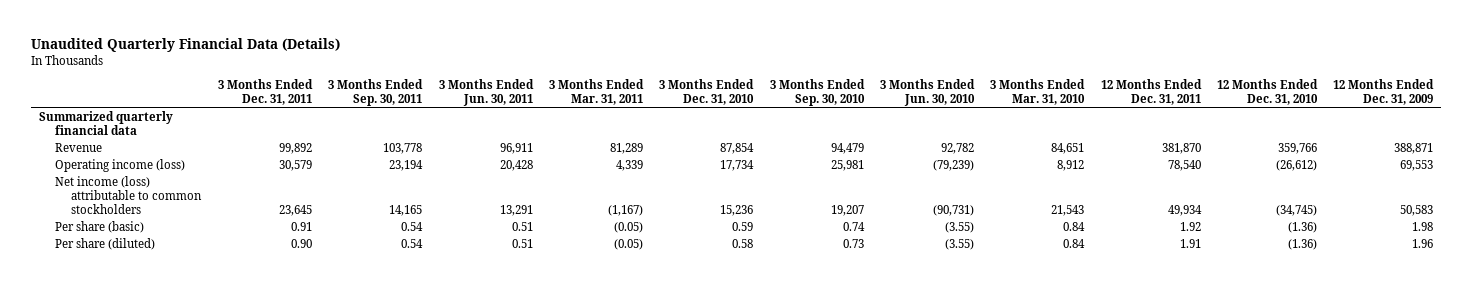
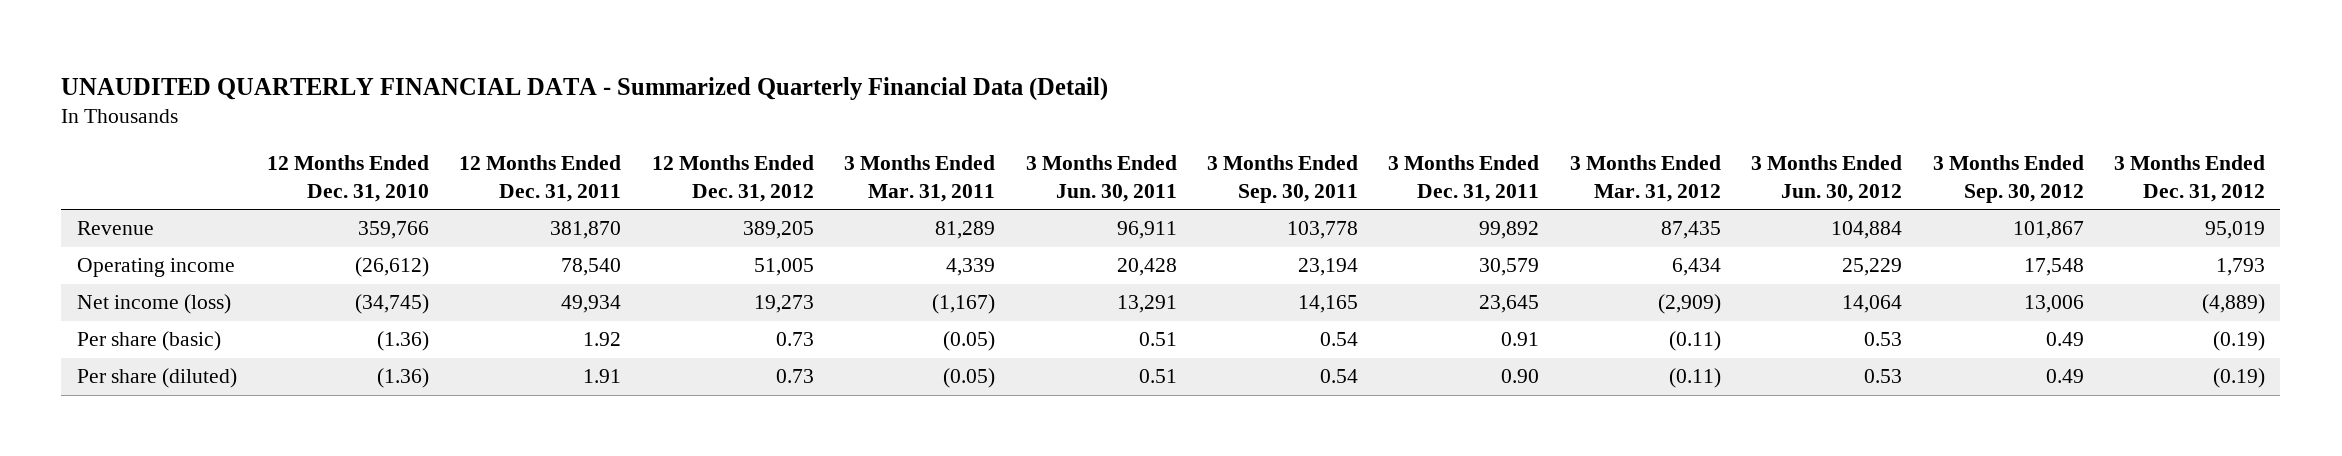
[30,37,340,52] Unaudited Quarterly Financial Data (Details) -> [61,76,1109,101] UNAUDITED QUARTERLY FINANCIAL DATA - Summarized Quarterly Financial Data (Detail)
[659,78,755,105] 3 Months Ended Dec. 31, 2010 -> none
[769,78,865,106] 3 Months Ended Sep. 30, 2010 -> none
[879,78,975,106] 3 Months Ended Jun. 30, 2010 -> none
[990,78,1086,105] 3 Months Ended Mar. 31, 2010 -> none
[1333,78,1435,105] 12 Months Ended Dec. 31, 2009 -> none
none -> [651,154,814,202] 12 Months Ended Dec. 31, 2012
none -> [1569,154,1721,202] 3 Months Ended Mar. 31, 2012
none -> [1751,154,1903,202] 3 Months Ended Jun. 30, 2012
none -> [1932,154,2084,203] 3 Months Ended Sep. 30, 2012
none -> [2114,154,2266,202] 3 Months Ended Dec. 31, 2012
[39,110,174,135] Summarized quarterly financial data -> none
[55,158,186,172] Operating income (loss) -> [76,258,235,278] Operating income
[55,175,203,214] Net income (loss) attributable to common stockholders -> [76,294,231,315] Net income (loss)

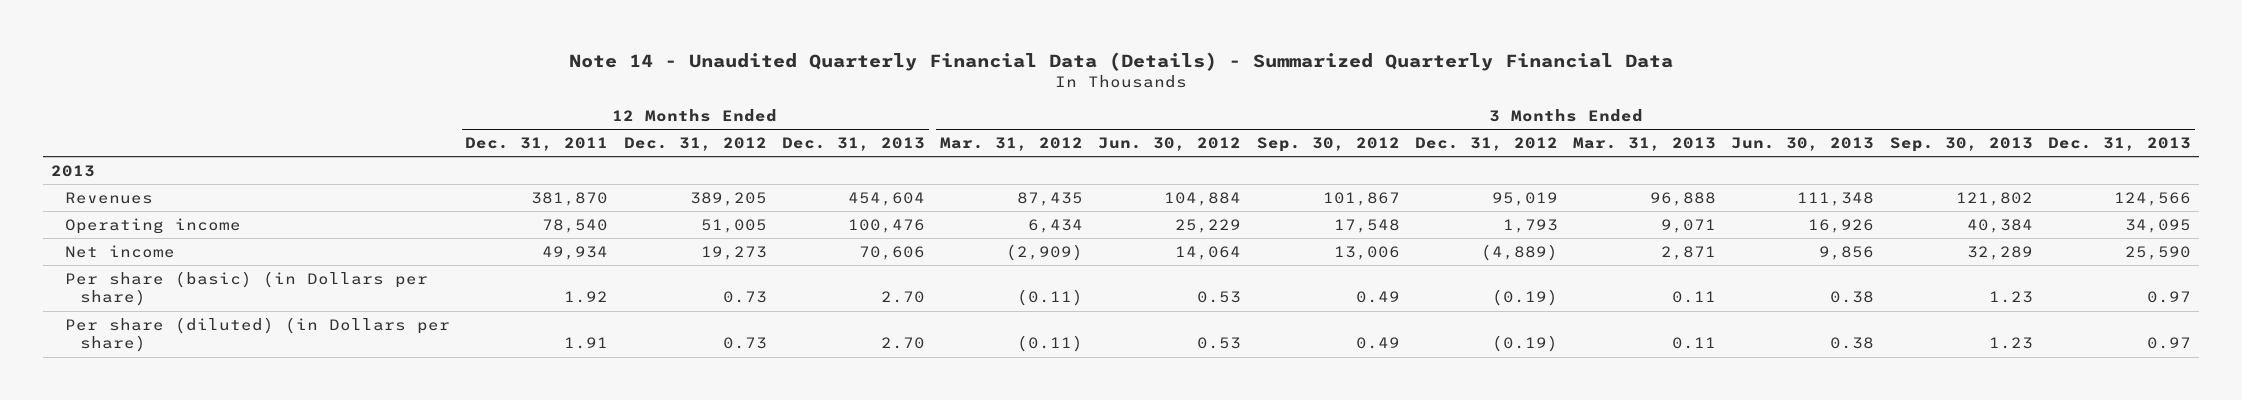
[61,76,1109,101] UNAUDITED QUARTERLY FINANCIAL DATA - Summarized Quarterly Financial Data (Detail) -> [568,51,1673,71] Note 14 - Unaudited Quarterly Financial Data (Details) - Summarized Quarterly Financial Data
[267,154,430,202] 12 Months Ended Dec. 31, 2010 -> none
[844,154,996,202] 3 Months Ended Mar. 31, 2011 -> none
[1025,154,1177,202] 3 Months Ended Jun. 30, 2011 -> none
[1207,154,1359,203] 3 Months Ended Sep. 30, 2011 -> none
[1388,154,1540,202] 3 Months Ended Dec. 31, 2011 -> none
none -> [781,137,925,152] Dec. 31, 2013
none -> [1573,137,1717,152] Mar. 31, 2013
none -> [1731,137,1875,152] Jun. 30, 2013
none -> [1889,137,2033,153] Sep. 30, 2013
none -> [2047,137,2191,152] Dec. 31, 2013
none -> [50,164,95,177] 2013
[76,221,154,236] Revenue -> [65,191,154,204] Revenues
[76,294,231,315] Net income (loss) -> [65,244,176,258] Net income
[76,331,221,352] Per share (basic) -> [65,270,429,307] Per share (basic) (in Dollars per share)
[76,368,237,389] Per share (diluted) -> [65,316,451,353] Per share (diluted) (in Dollars per share)

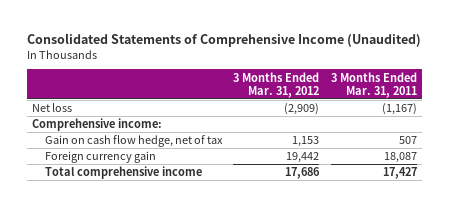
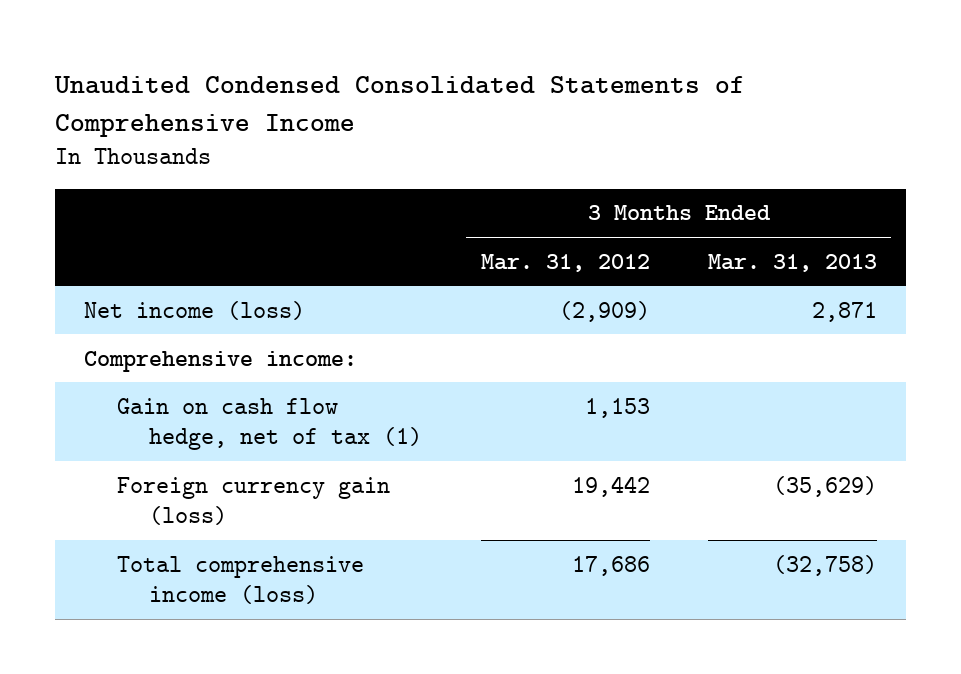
[26,32,421,47] Consolidated Statements of Comprehensive Income (Unaudited) -> [54,76,746,138] Unaudited Condensed Consolidated Statements of Comprehensive Income
[330,71,417,98] 3 Months Ended Mar. 31, 2011 -> none
none -> [707,253,877,272] Mar. 31, 2013
[32,103,73,113] Net loss -> [84,300,306,320] Net income (loss)
[44,135,223,148] Gain on cash flow hedge, net of tax -> [116,397,423,451] Gain on cash flow hedge, net of tax (1)
[44,151,156,164] Foreign currency gain -> [116,476,390,526] Foreign currency gain (loss)
[44,166,202,180] Total comprehensive income -> [116,555,364,605] Total comprehensive income (loss)

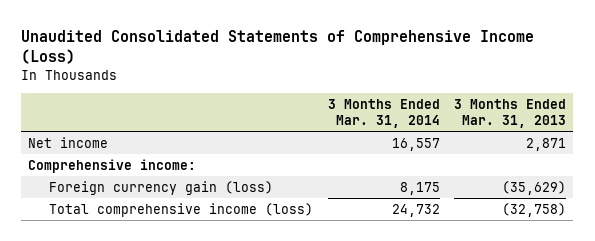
[54,76,746,138] Unaudited Condensed Consolidated Statements of Comprehensive Income -> [21,29,535,65] Unaudited Consolidated Statements of Comprehensive Income (Loss)
[480,253,650,272] Mar. 31, 2012 -> none
none -> [327,98,440,129] 3 Months Ended Mar. 31, 2014
[84,300,306,320] Net income (loss) -> [28,136,109,148] Net income
[116,397,423,451] Gain on cash flow hedge, net of tax (1) -> none

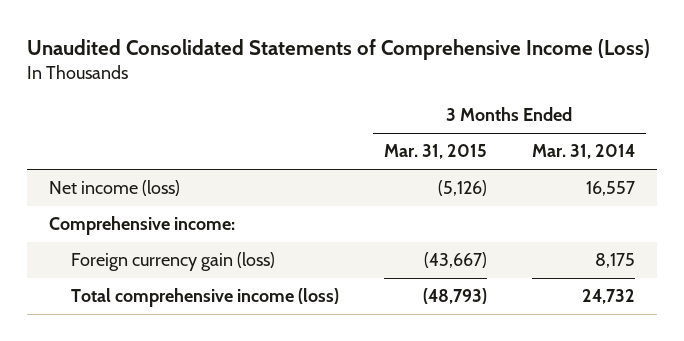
[454,98,567,129] 3 Months Ended Mar. 31, 2013 -> none
none -> [383,144,487,160] Mar. 31, 2015
[28,136,109,148] Net income -> [49,180,181,197] Net income (loss)

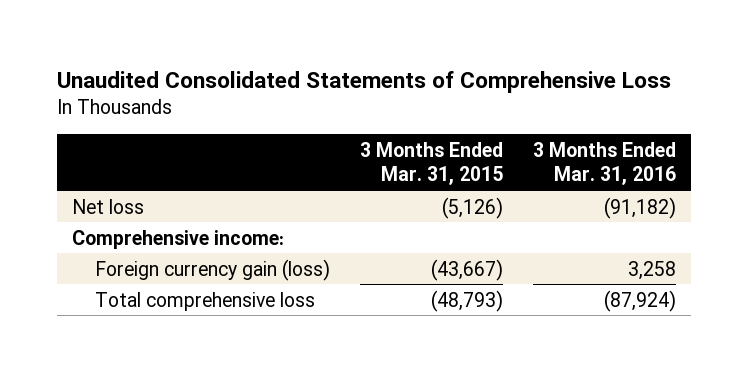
[26,38,650,60] Unaudited Consolidated Statements of Comprehensive Income (Loss) -> [57,70,672,93] Unaudited Consolidated Statements of Comprehensive Loss
[531,144,635,160] Mar. 31, 2014 -> none
none -> [532,141,676,186] 3 Months Ended Mar. 31, 2016
[49,180,181,197] Net income (loss) -> [72,198,145,214] Net loss
[71,288,340,308] Total comprehensive income (loss) -> [95,291,316,311] Total comprehensive loss

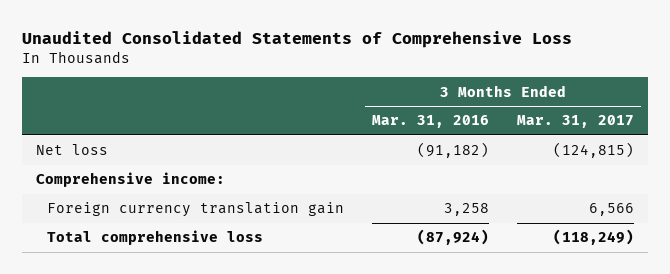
[360,141,504,186] 3 Months Ended Mar. 31, 2015 -> none
none -> [516,115,634,129] Mar. 31, 2017
[95,258,331,281] Foreign currency gain (loss) -> [47,202,345,218] Foreign currency translation gain

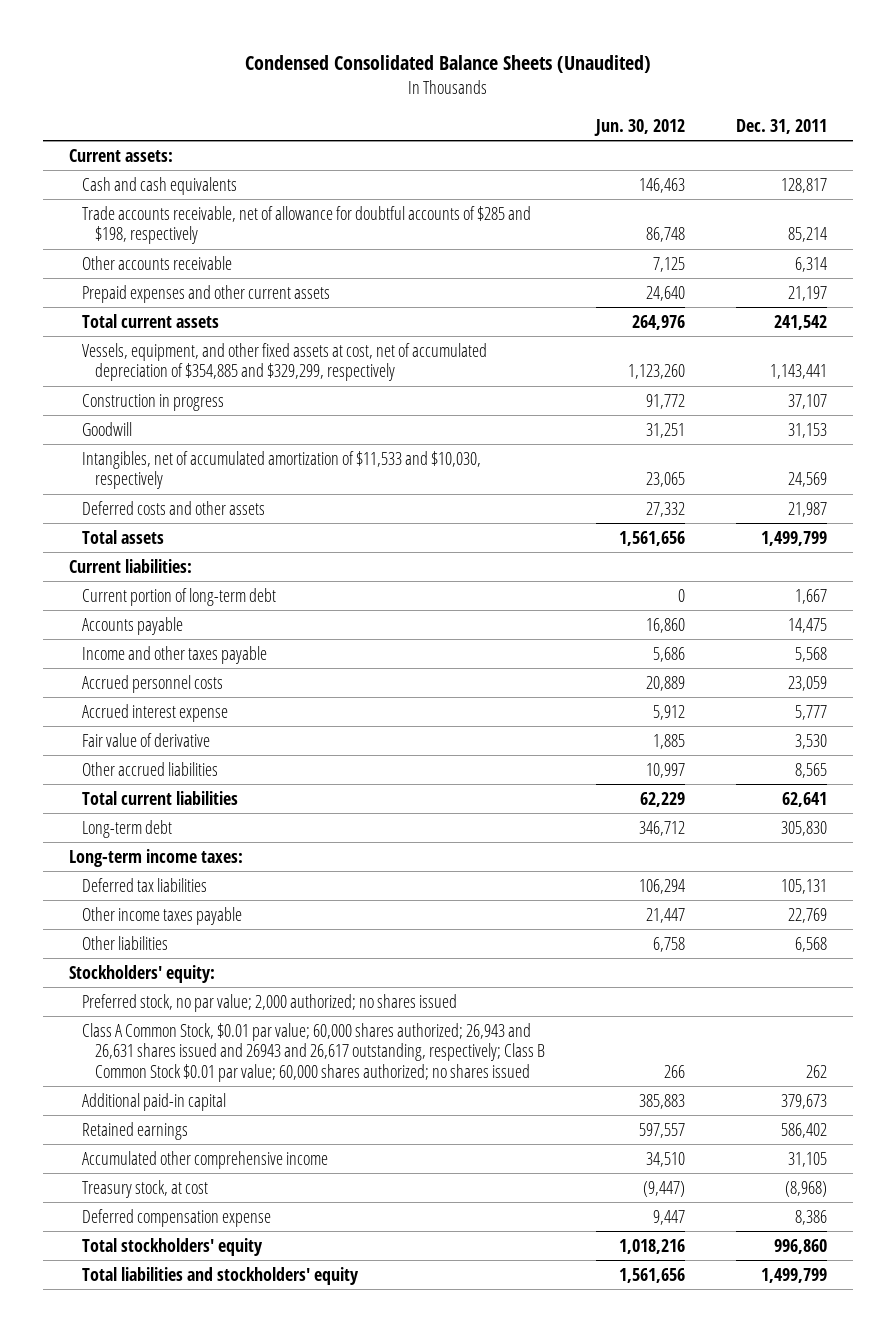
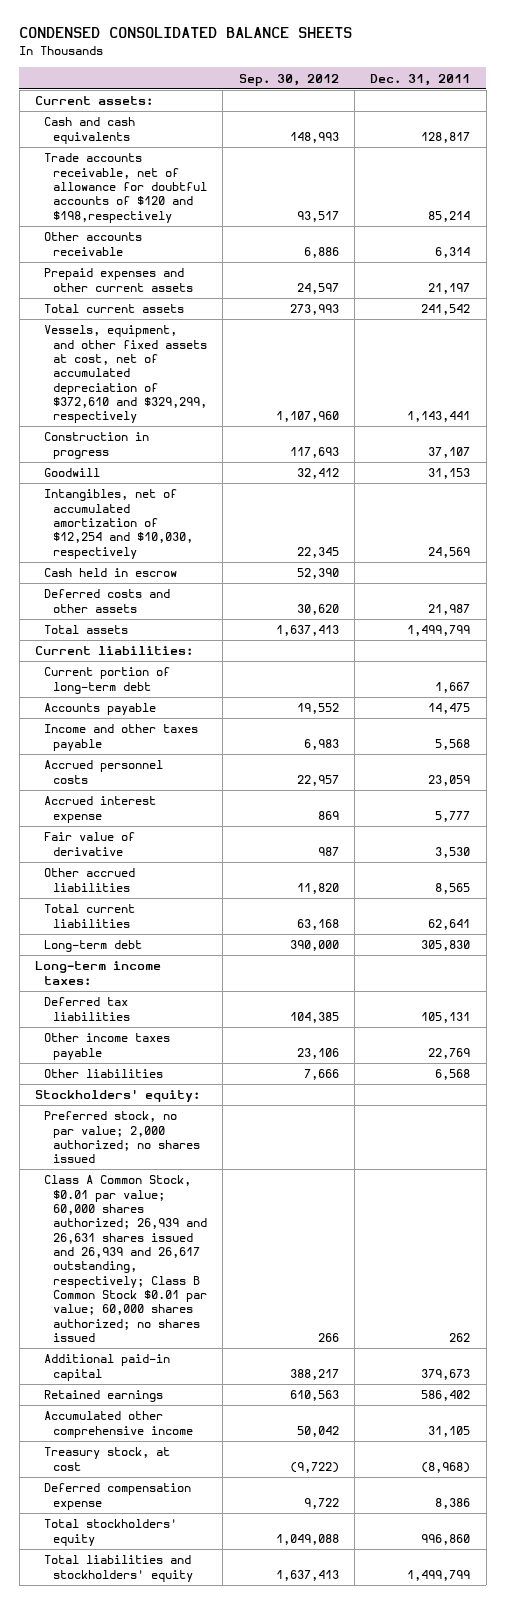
[244,55,651,74] Condensed Consolidated Balance Sheets (Unaudited) -> [19,27,353,39] CONDENSED CONSOLIDATED BALANCE SHEETS
[594,118,686,136] Jun. 30, 2012 -> none
none -> [238,73,339,86] Sep. 30, 2012
[82,205,532,245] Trade accounts receivable, net of allowance for doubtful accounts of $285 and $198, respectively -> [44,153,207,223] Trade accounts receivable, net of allowance for doubtful accounts of $120 and $198,respectively
[82,342,488,382] Vessels, equipment, and other fixed assets at cost, net of accumulated depreciation of $354,885 and $329,299, respectively -> [44,325,207,424] Vessels, equipment, and other fixed assets at cost, net of accumulated depreciation of $372,610 and $329,299, respectively
[82,450,482,490] Intangibles, net of accumulated amortization of $11,533 and $10,030, respectively -> [44,489,193,559] Intangibles, net of accumulated amortization of $12,254 and $10,030, respectively
none -> [44,568,178,578] Cash held in escrow
[82,1022,546,1082] Class A Common Stock, $0.01 par value; 60,000 shares authorized; 26,943 and 26,631 shares issued and 26943 and 26,617 outstanding, respectively; Class B Common Stock $0.01 par value; 60,000 shares authorized; no shares issued -> [44,1175,207,1342] Class A Common Stock, $0.01 par value; 60,000 shares authorized; 26,939 and 26,631 shares issued and 26,939 and 26,617 outstanding, respectively; Class B Common Stock $0.01 par value; 60,000 shares authorized; no shares issued

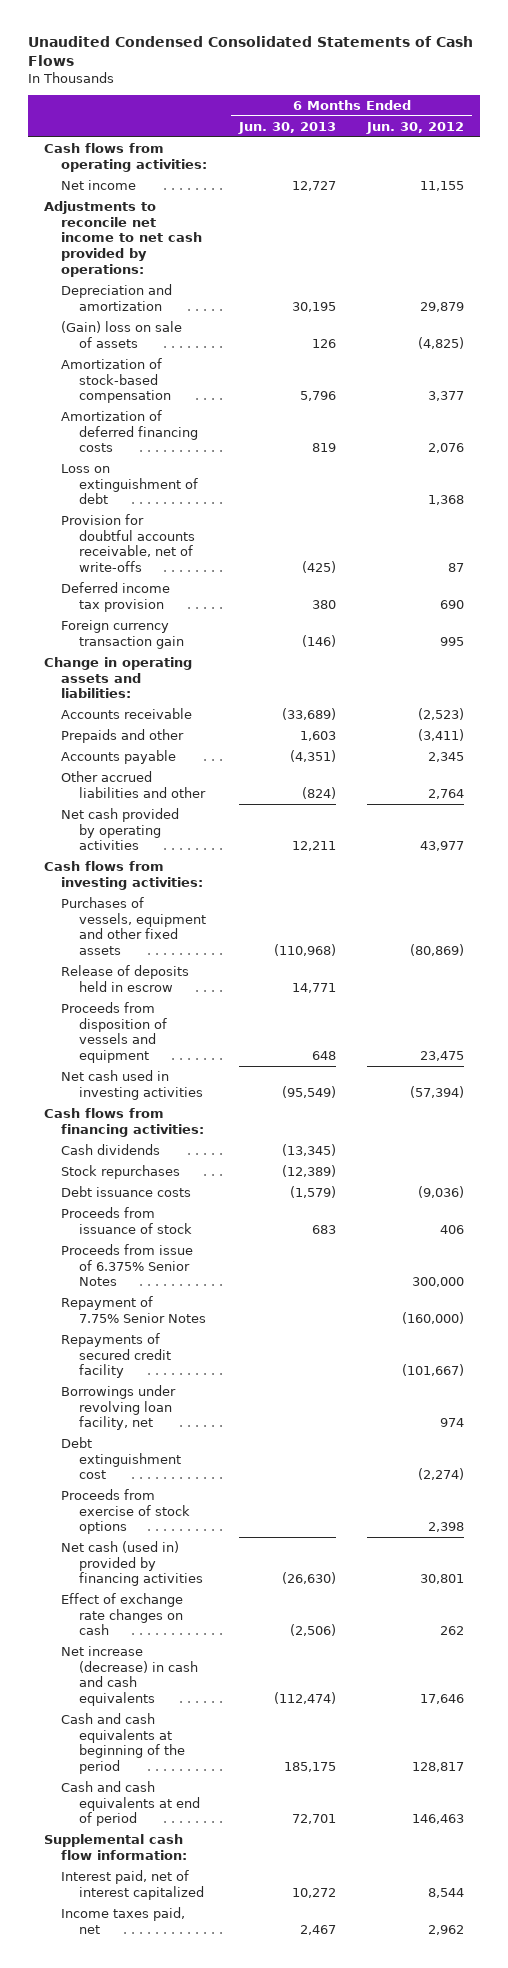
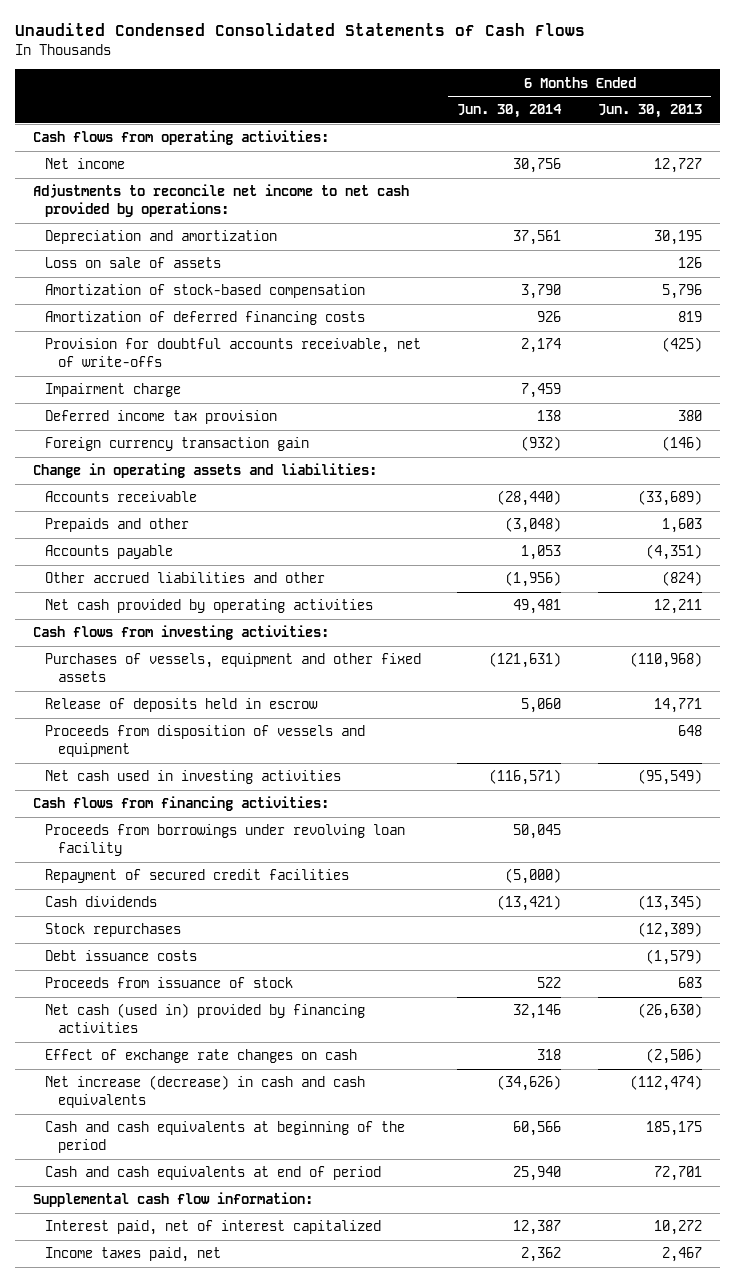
[366,121,465,134] Jun. 30, 2012 -> none
none -> [457,104,563,119] Jun. 30, 2014
[61,320,183,348] (Gain) loss on sale of assets -> [45,257,222,269] Loss on sale of assets
[61,463,198,505] Loss on extinguishment of debt -> none
none -> [45,383,182,398] Impairment charge
none -> [45,824,406,857] Proceeds from borrowings under revolving loan facility
none -> [45,869,350,884] Repayment of secured credit facilities
[61,1243,194,1287] Proceeds from issue of 6.375% Senior Notes -> none
[61,1295,206,1323] Repayment of 7.75% Senior Notes -> none
[61,1332,171,1379] Repayments of secured credit facility -> none
[61,1384,177,1431] Borrowings under revolving loan facility, net -> none
[61,1436,181,1480] Debt extinguishment cost -> none
[61,1488,190,1535] Proceeds from exercise of stock options -> none

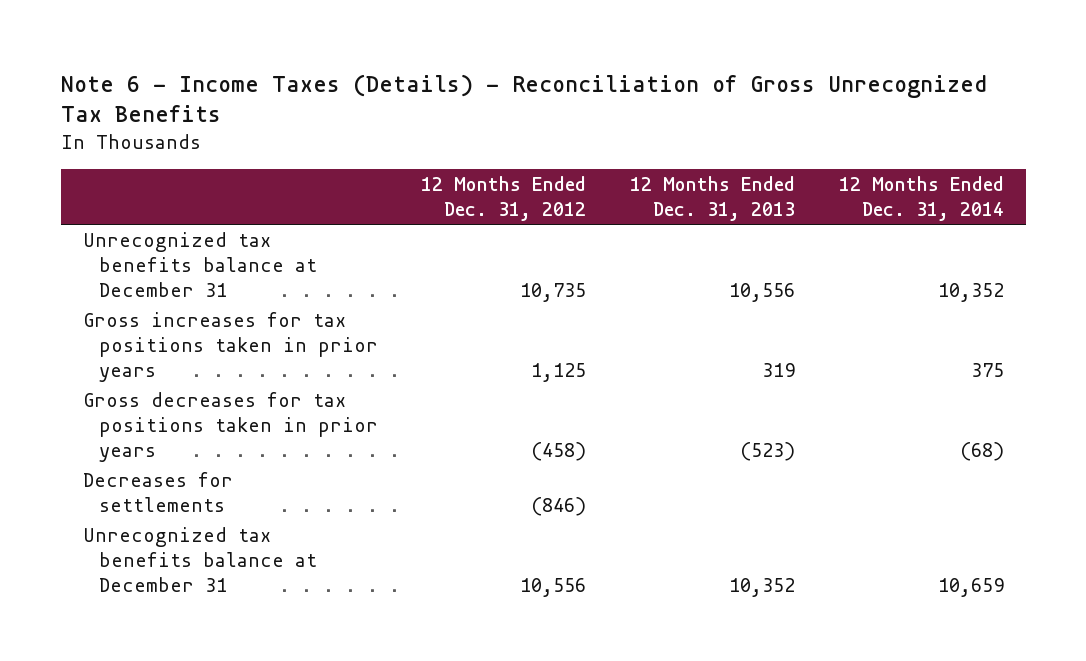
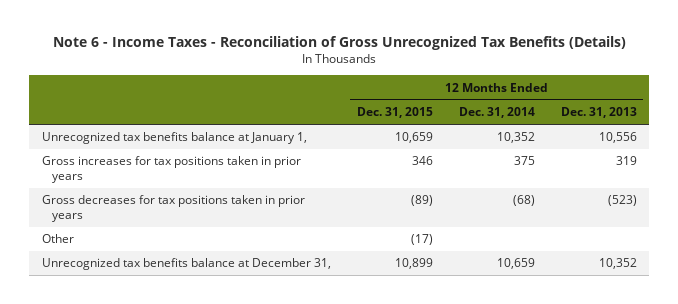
[60,73,987,123] Note 6 - Income Taxes (Details) - Reconciliation of Gross Unrecognized Tax Benefits -> [53,36,627,51] Note 6 - Income Taxes - Reconciliation of Gross Unrecognized Tax Benefits (Details)
[421,175,587,221] 12 Months Ended Dec. 31, 2012 -> none
none -> [356,107,433,119] Dec. 31, 2015
[82,231,317,297] Unrecognized tax benefits balance at December 31 -> [41,132,307,145] Unrecognized tax benefits balance at January 1,
[82,471,233,512] Decreases for settlements -> none
none -> [41,234,74,244] Other
[82,526,317,592] Unrecognized tax benefits balance at December 31 -> [41,258,331,271] Unrecognized tax benefits balance at December 31,

